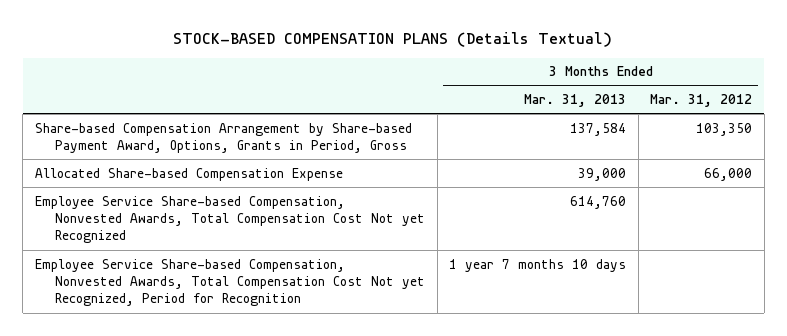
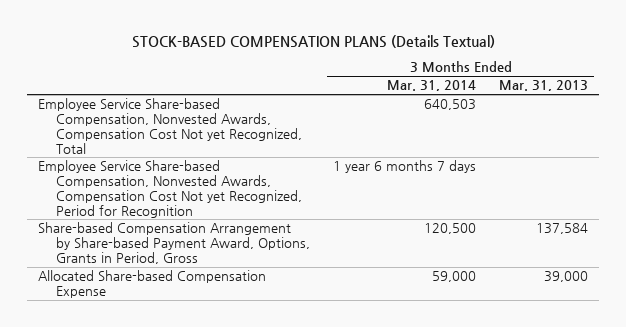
[650,94,753,108] Mar. 31, 2012 -> none
none -> [387,80,477,92] Mar. 31, 2014
none -> [38,98,303,154] Employee Service Share-based Compensation, Nonvested Awards, Compensation Cost Not yet Recognized, Total
none -> [38,160,303,218] Employee Service Share-based Compensation, Nonvested Awards, Compensation Cost Not yet Recognized, Period for Recognition
[34,195,426,244] Employee Service Share-based Compensation, Nonvested Awards, Total Compensation Cost Not yet Recognized -> none
[34,258,426,307] Employee Service Share-based Compensation, Nonvested Awards, Total Compensation Cost Not yet Recognized, Period for Recognition -> none

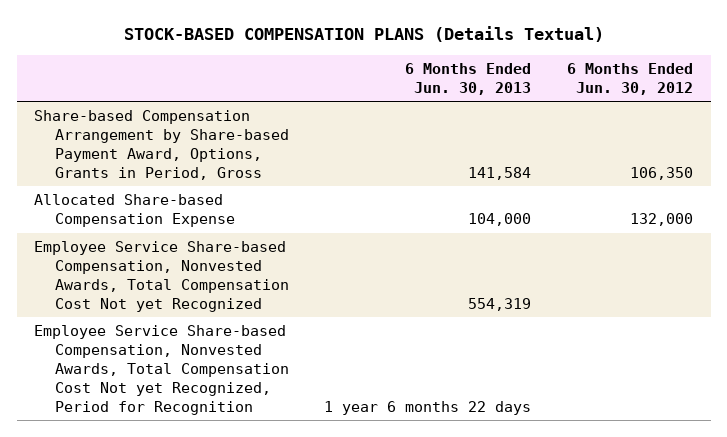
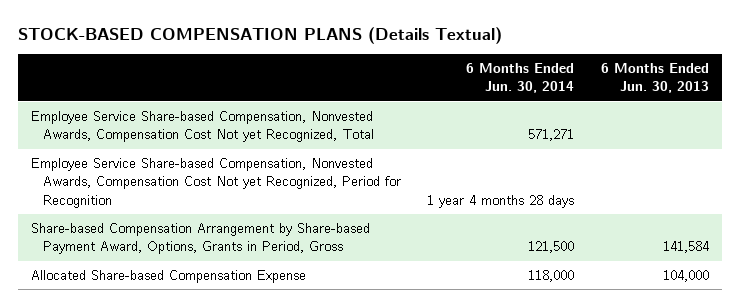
[566,63,693,96] 6 Months Ended Jun. 30, 2012 -> none
none -> [466,62,575,94] 6 Months Ended Jun. 30, 2014
none -> [31,111,374,143] Employee Service Share-based Compensation, Nonvested Awards, Compensation Cost Not yet Recognized, Total
none -> [31,158,401,208] Employee Service Share-based Compensation, Nonvested Awards, Compensation Cost Not yet Recognized, Period for Recognition
[34,241,289,313] Employee Service Share-based Compensation, Nonvested Awards, Total Compensation Cost Not yet Recognized -> none
[34,325,289,416] Employee Service Share-based Compensation, Nonvested Awards, Total Compensation Cost Not yet Recognized, Period for Recognition -> none

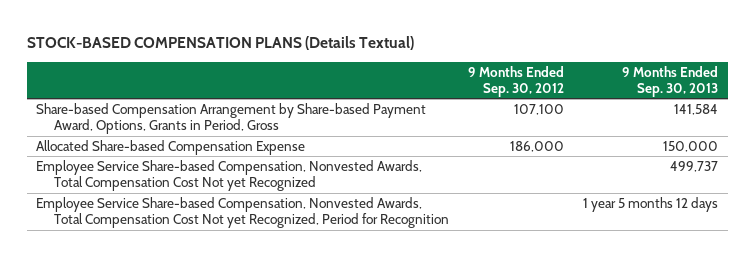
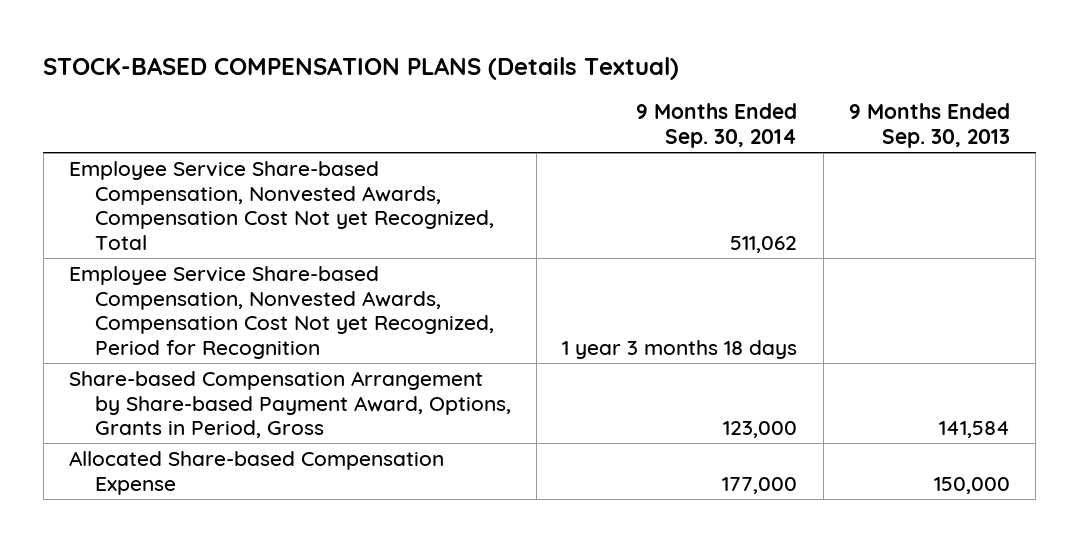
[467,65,564,97] 9 Months Ended Sep. 30, 2012 -> none
none -> [636,103,798,148] 9 Months Ended Sep. 30, 2014
none -> [68,161,494,250] Employee Service Share-based Compensation, Nonvested Awards, Compensation Cost Not yet Recognized, Total
none -> [68,266,494,359] Employee Service Share-based Compensation, Nonvested Awards, Compensation Cost Not yet Recognized, Period for Recognition
[36,160,423,192] Employee Service Share-based Compensation, Nonvested Awards, Total Compensation Cost Not yet Recognized -> none
[36,197,449,229] Employee Service Share-based Compensation, Nonvested Awards, Total Compensation Cost Not yet Recognized, Period for Recognition -> none

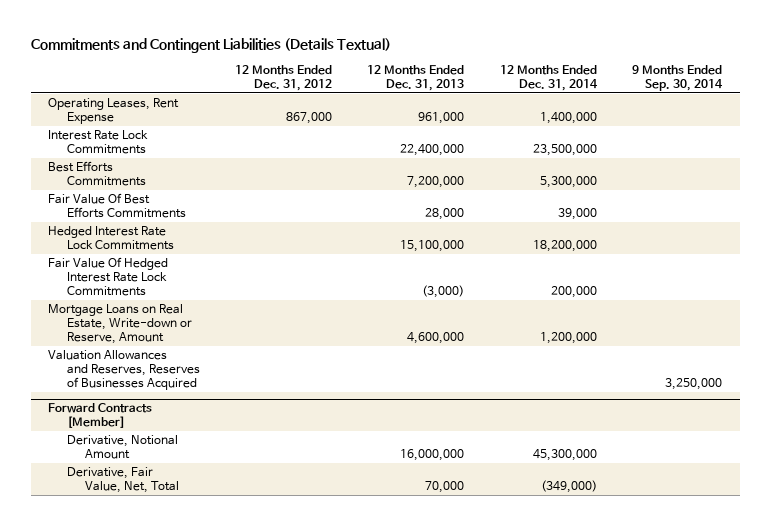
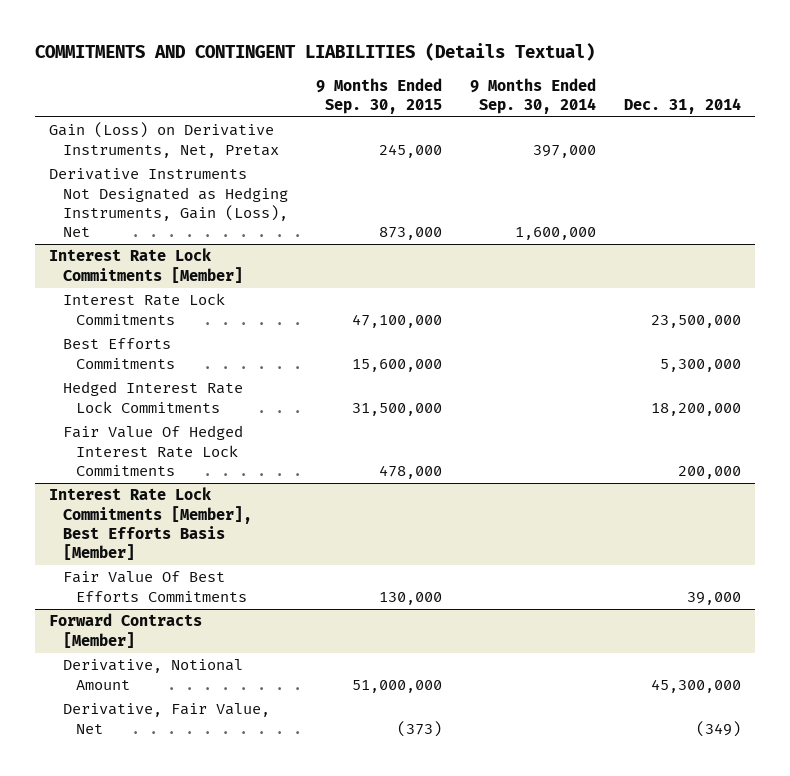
[30,38,391,54] Commitments and Contingent Liabilities (Details Textual) -> [35,43,596,62] COMMITMENTS AND CONTINGENT LIABILITIES (Details Textual)
[235,64,333,92] 12 Months Ended Dec. 31, 2012 -> none
[367,64,465,92] 12 Months Ended Dec. 31, 2013 -> none
[499,64,598,92] 12 Months Ended Dec. 31, 2014 -> none
none -> [315,77,442,114] 9 Months Ended Sep. 30, 2015
none -> [624,97,742,114] Dec. 31, 2014
[48,97,180,125] Operating Leases, Rent Expense -> none
[48,129,149,155] Interest Rate Lock Commitments -> none
[48,160,146,187] Best Efforts Commitments -> none
[48,192,186,219] Fair Value Of Best Efforts Commitments -> none
[48,225,174,251] Hedged Interest Rate Lock Commitments -> none
[48,256,169,297] Fair Value Of Hedged Interest Rate Lock Commitments -> none
[48,303,192,345] Mortgage Loans on Real Estate, Write-down or Reserve, Amount -> none
[48,349,200,391] Valuation Allowances and Reserves, Reserves of Businesses Acquired -> none
none -> [49,122,279,158] Gain (Loss) on Derivative Instruments, Net, Pretax
none -> [49,168,288,238] Derivative Instruments Not Designated as Hedging Instruments, Gain (Loss), Net
none -> [49,248,243,283] Interest Rate Lock Commitments [Member]
none -> [62,293,225,325] Interest Rate Lock Commitments
none -> [62,338,175,369] Best Efforts Commitments
none -> [62,381,243,413] Hedged Interest Rate Lock Commitments
none -> [62,425,243,476] Fair Value Of Hedged Interest Rate Lock Commitments
none -> [49,487,252,561] Interest Rate Lock Commitments [Member], Best Efforts Basis [Member]
none -> [62,571,247,602] Fair Value Of Best Efforts Commitments
[66,466,179,494] Derivative, Fair Value, Net, Total -> [62,703,270,734] Derivative, Fair Value, Net

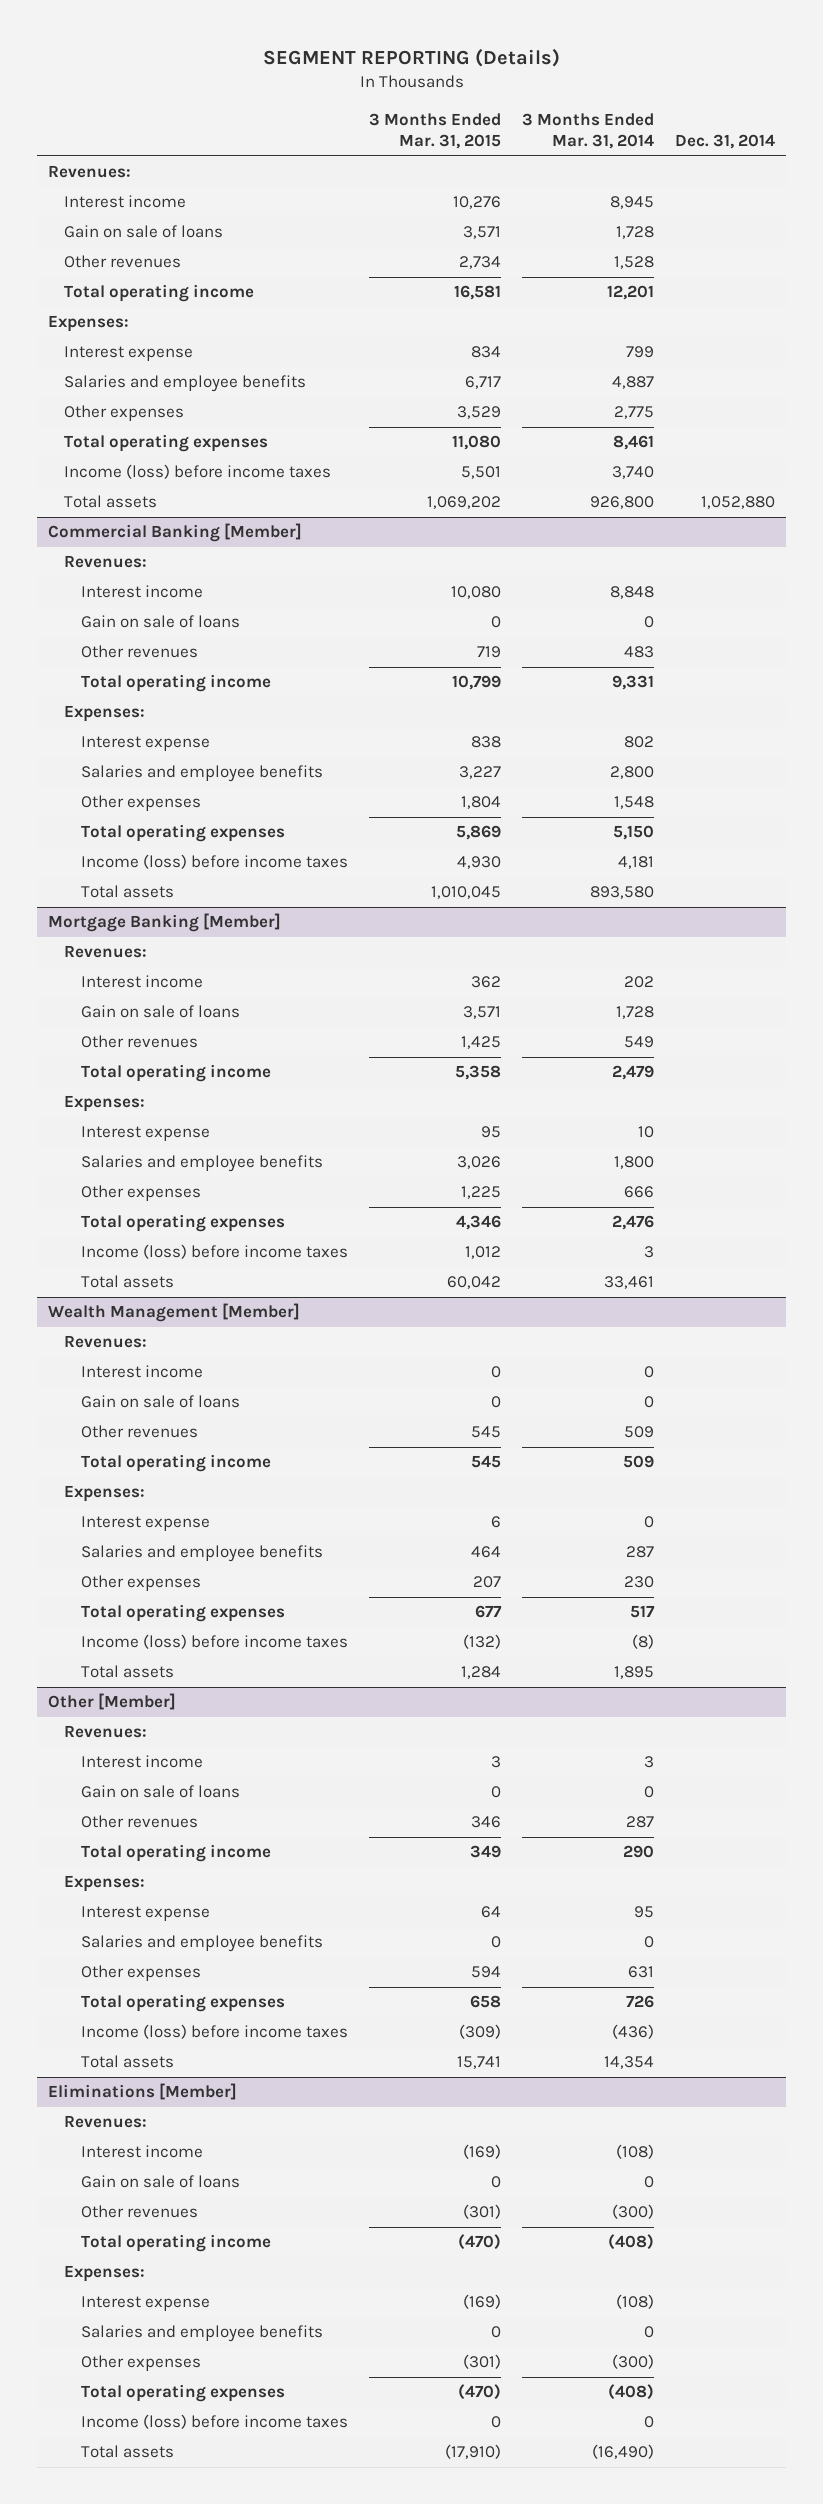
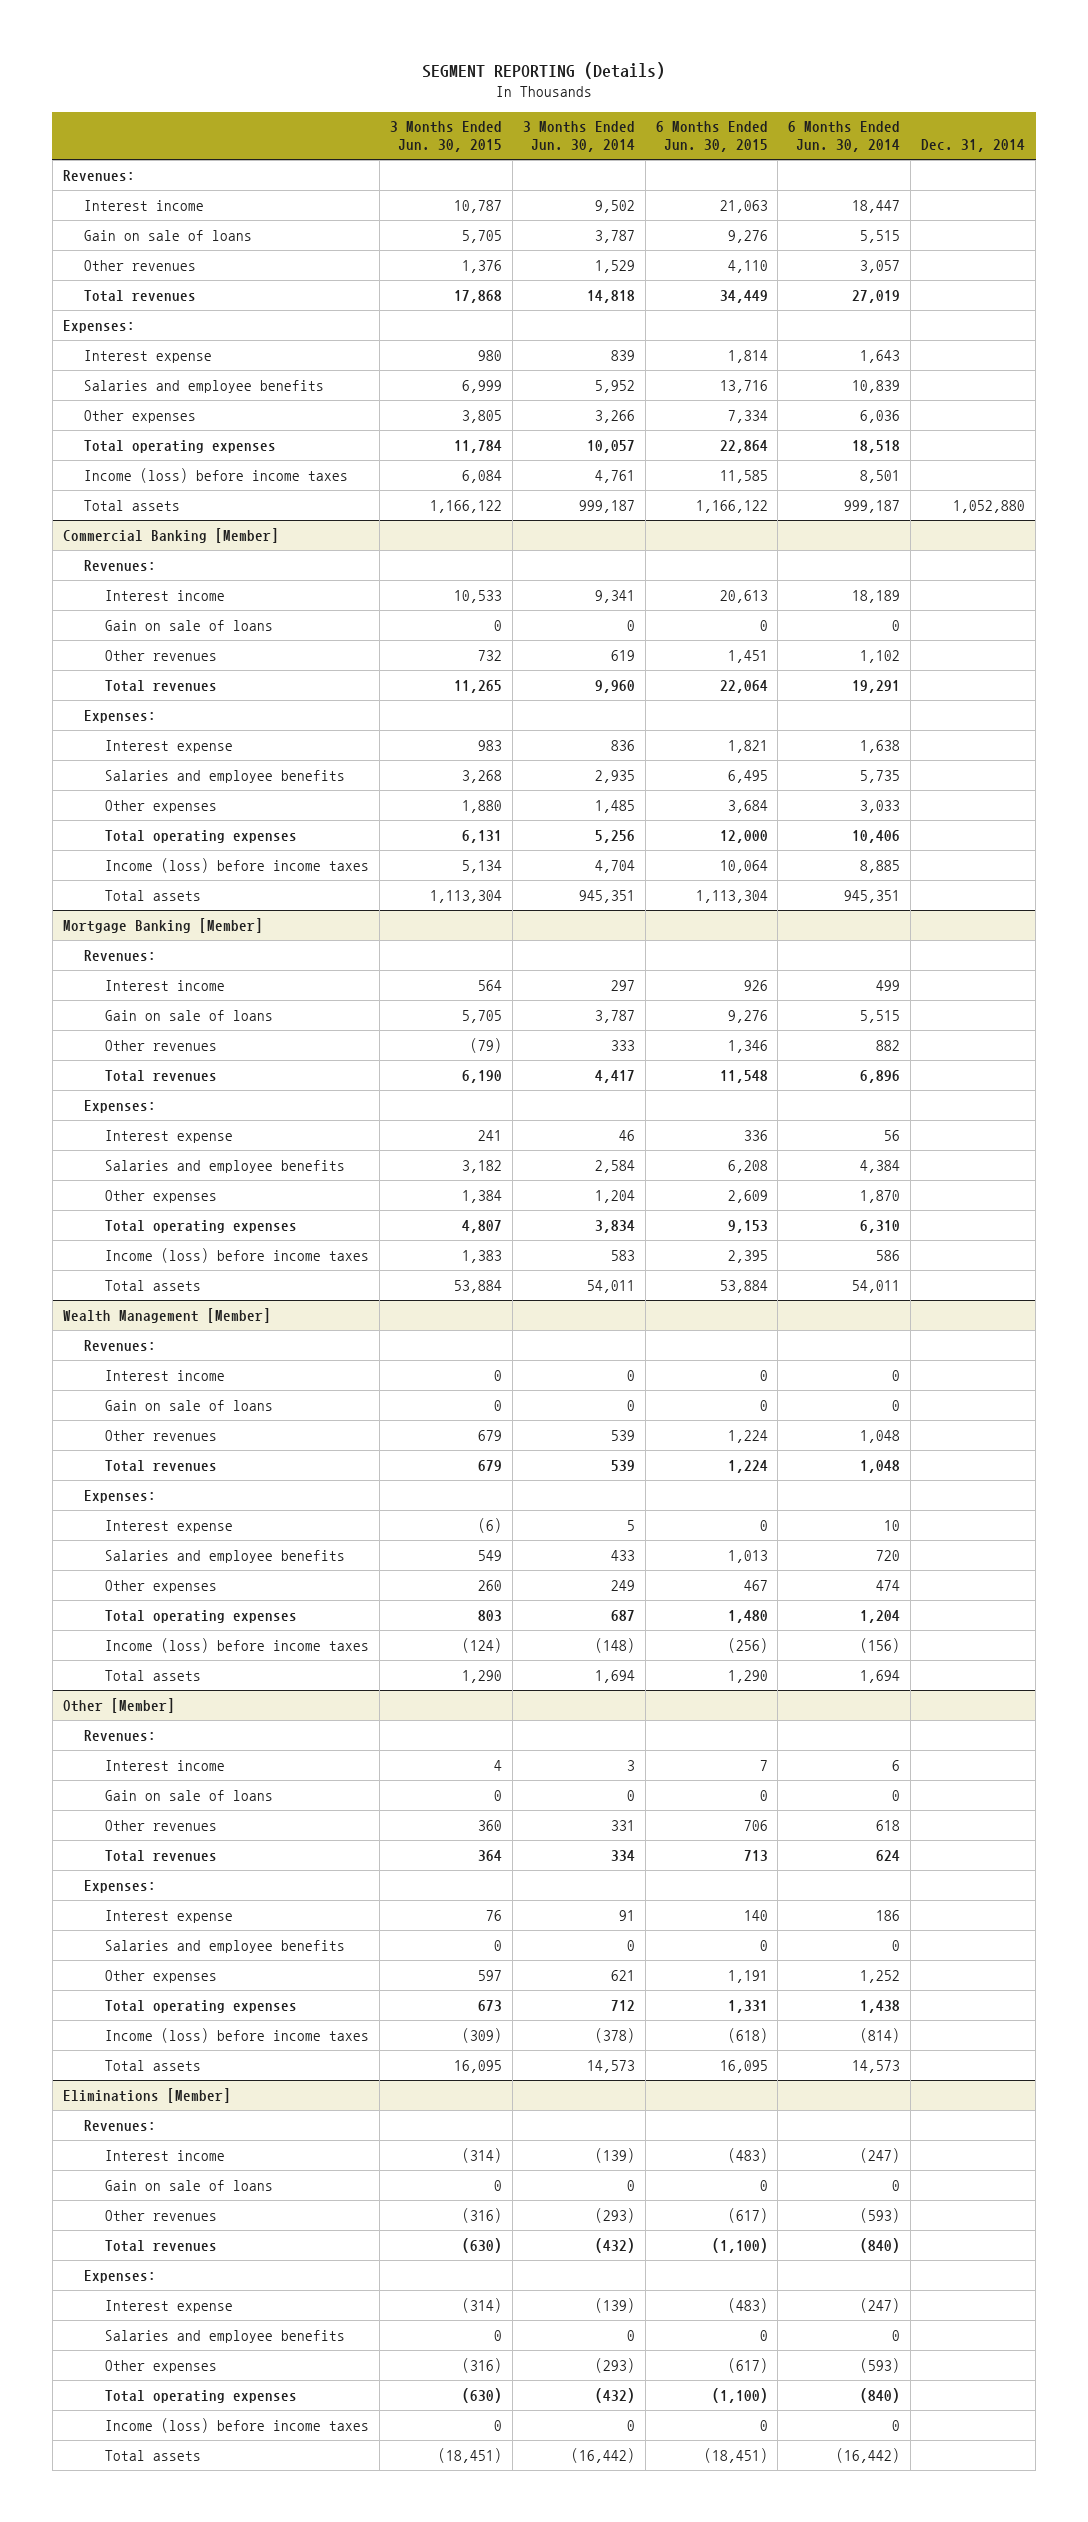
[369,112,502,150] 3 Months Ended Mar. 31, 2015 -> none
[522,112,655,150] 3 Months Ended Mar. 31, 2014 -> none
none -> [389,121,502,153] 3 Months Ended Jun. 30, 2015
none -> [522,121,635,153] 3 Months Ended Jun. 30, 2014
none -> [655,121,768,153] 6 Months Ended Jun. 30, 2015
none -> [788,121,901,153] 6 Months Ended Jun. 30, 2014
[64,284,255,303] Total operating income -> [83,289,196,302] Total revenues
[81,674,272,693] Total operating income -> [105,679,218,692] Total revenues
[81,1064,272,1083] Total operating income -> [105,1069,218,1082] Total revenues
[81,1454,272,1473] Total operating income -> [105,1459,218,1472] Total revenues
[81,1844,272,1863] Total operating income -> [105,1849,218,1862] Total revenues
[81,2234,272,2253] Total operating income -> [105,2239,218,2252] Total revenues

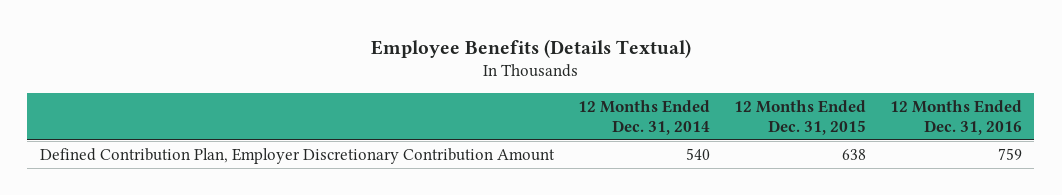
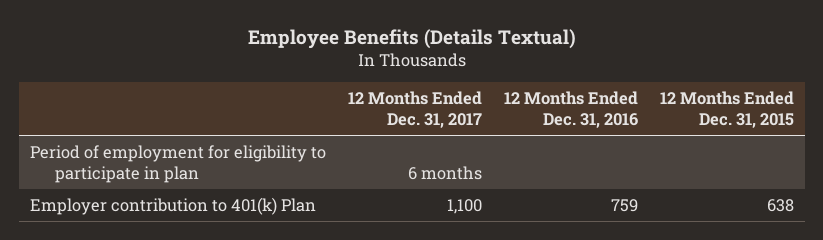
[577,99,710,136] 12 Months Ended Dec. 31, 2014 -> none
none -> [347,91,482,129] 12 Months Ended Dec. 31, 2017
none -> [29,144,326,183] Period of employment for eligibility to participate in plan
[39,147,555,164] Defined Contribution Plan, Employer Discretionary Contribution Amount -> [29,196,316,215] Employer contribution to 401(k) Plan

